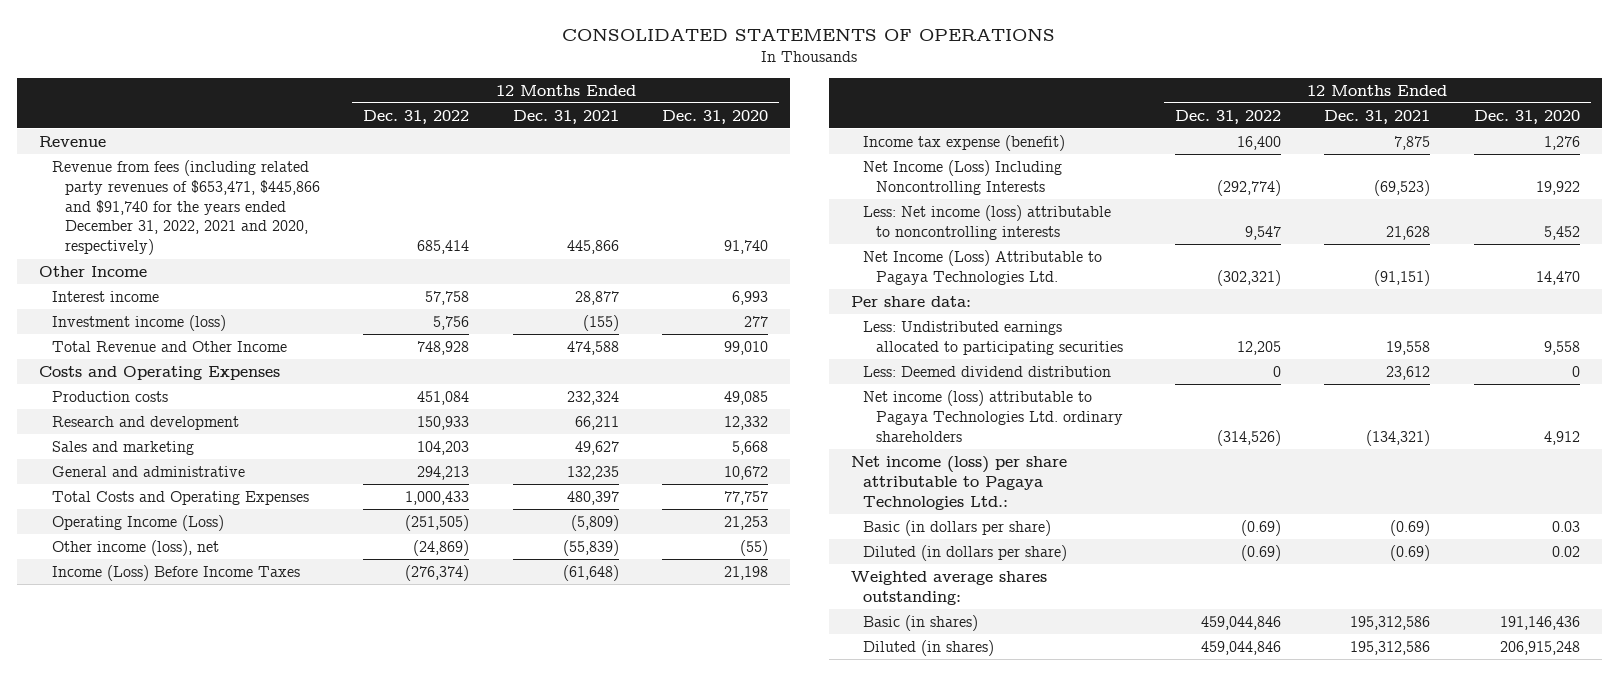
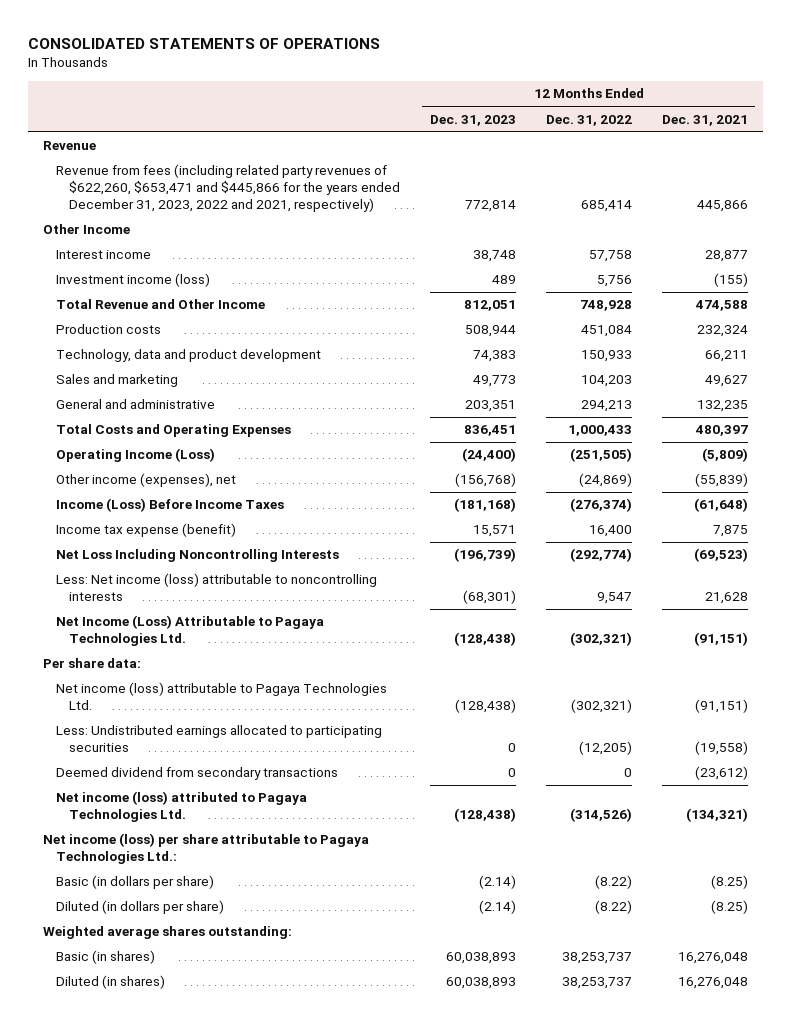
[662,109,769,124] Dec. 31, 2020 -> none
none -> [429,114,516,126] Dec. 31, 2023
[51,159,320,256] Revenue from fees (including related party revenues of $653,471, $445,866 and $91,740 for the years ended December 31, 2022, 2021 and 2020, respectively) -> [55,164,400,212] Revenue from fees (including related party revenues of $622,260, $653,471 and $445,866 for the years ended December 31, 2023, 2022 and 2021, respectively)
[39,365,281,380] Costs and Operating Expenses -> none
[51,415,239,430] Research and development -> [55,349,321,363] Technology, data and product development
[51,539,219,556] Other income (loss), net -> [55,473,236,488] Other income (expenses), net
[863,159,1063,195] Net Income (Loss) Including Noncontrolling Interests -> [55,549,339,563] Net Loss Including Noncontrolling Interests
none -> [55,682,387,711] Net income (loss) attributable to Pagaya Technologies Ltd.
[1236,340,1281,355] 12,205 -> [578,741,632,756] (12,205)
[1386,340,1431,355] 19,558 -> [694,741,748,756] (19,558)
[863,365,1112,377] Less: Deemed dividend distribution -> [55,767,338,781] Deemed dividend from secondary transactions
[1386,365,1431,380] 23,612 -> [694,766,748,781] (23,612)
[863,389,1123,442] Net income (loss) attributable to Pagaya Technologies Ltd. ordinary shareholders -> [55,791,307,823] Net income (loss) attributed to Pagaya Technologies Ltd.
[1240,519,1281,536] (0.69) -> [594,875,632,890] (8.22)
[1390,519,1431,536] (0.69) -> [710,875,748,890] (8.25)
[1240,544,1281,561] (0.69) -> [594,900,632,915] (8.22)
[1390,544,1431,561] (0.69) -> [710,900,748,915] (8.25)
[1200,615,1281,630] 459,044,846 -> [561,952,632,965] 38,253,737
[1350,615,1431,630] 195,312,586 -> [677,952,748,965] 16,276,048
[1200,640,1281,655] 459,044,846 -> [561,977,632,990] 38,253,737
[1350,640,1431,655] 195,312,586 -> [677,977,748,990] 16,276,048

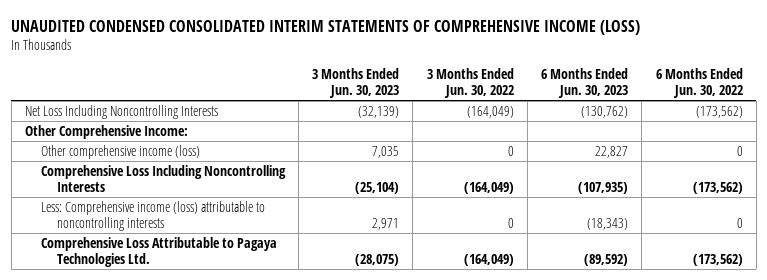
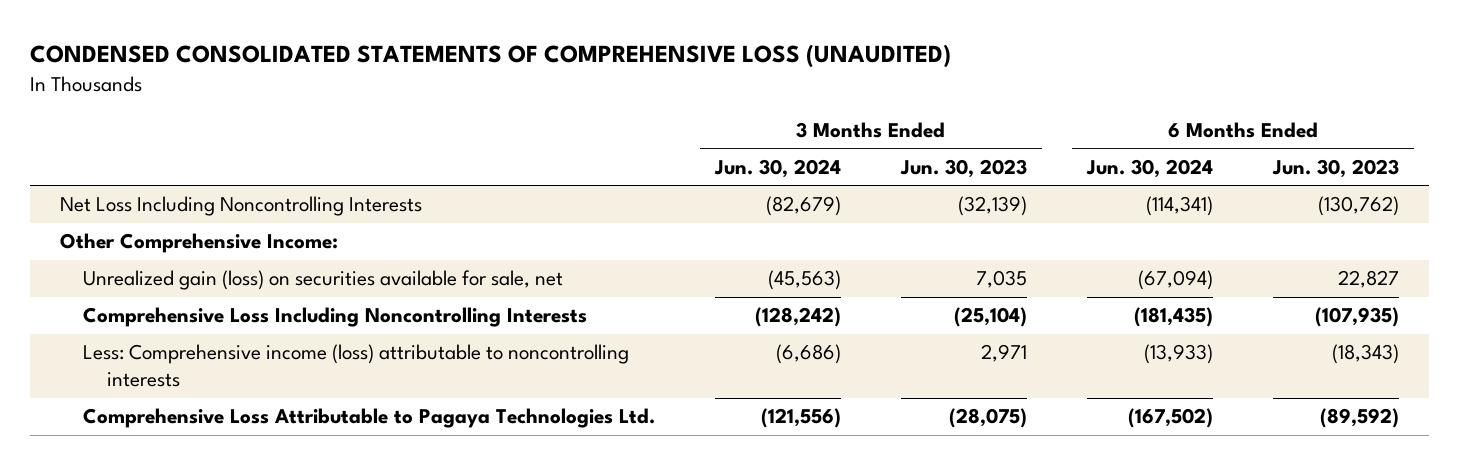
[11,20,641,36] UNAUDITED CONDENSED CONSOLIDATED INTERIM STATEMENTS OF COMPREHENSIVE INCOME (LOSS) -> [29,44,951,69] CONDENSED CONSOLIDATED STATEMENTS OF COMPREHENSIVE LOSS (UNAUDITED)
[426,67,514,98] 3 Months Ended Jun. 30, 2022 -> none
[655,67,743,98] 6 Months Ended Jun. 30, 2022 -> none
none -> [714,158,842,178] Jun. 30, 2024
none -> [1086,158,1214,178] Jun. 30, 2024
[40,144,200,159] Other comprehensive income (loss) -> [83,270,564,291] Unrealized gain (loss) on securities available for sale, net

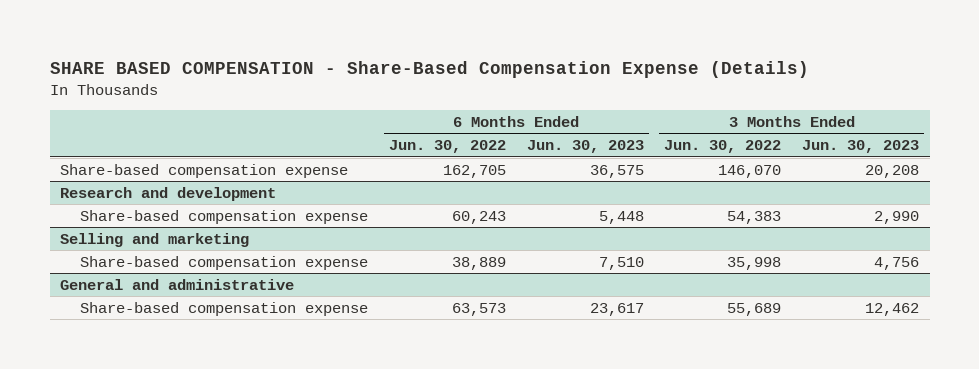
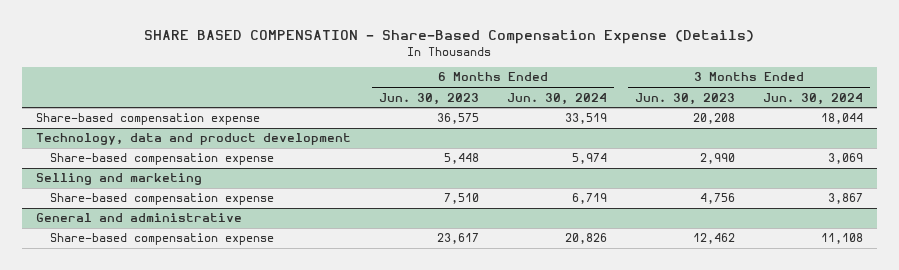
[388,140,506,154] Jun. 30, 2022 -> none
[664,140,782,154] Jun. 30, 2022 -> none
none -> [506,92,607,105] Jun. 30, 2024
none -> [762,92,863,105] Jun. 30, 2024
[60,186,277,201] Research and development -> [36,133,352,146] Technology, data and product development

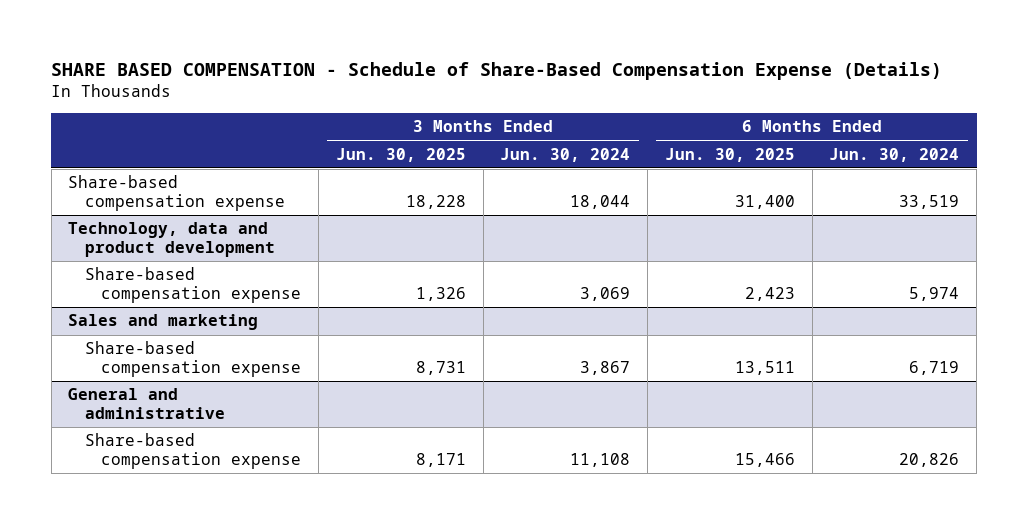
[144,30,755,45] SHARE BASED COMPENSATION - Share-Based Compensation Expense (Details) -> [51,61,943,80] SHARE BASED COMPENSATION - Schedule of Share-Based Compensation Expense (Details)
[379,92,480,105] Jun. 30, 2023 -> none
[634,92,735,105] Jun. 30, 2023 -> none
none -> [335,147,466,162] Jun. 30, 2025
none -> [664,147,795,162] Jun. 30, 2025
[36,173,203,186] Selling and marketing -> [68,314,259,331] Sales and marketing

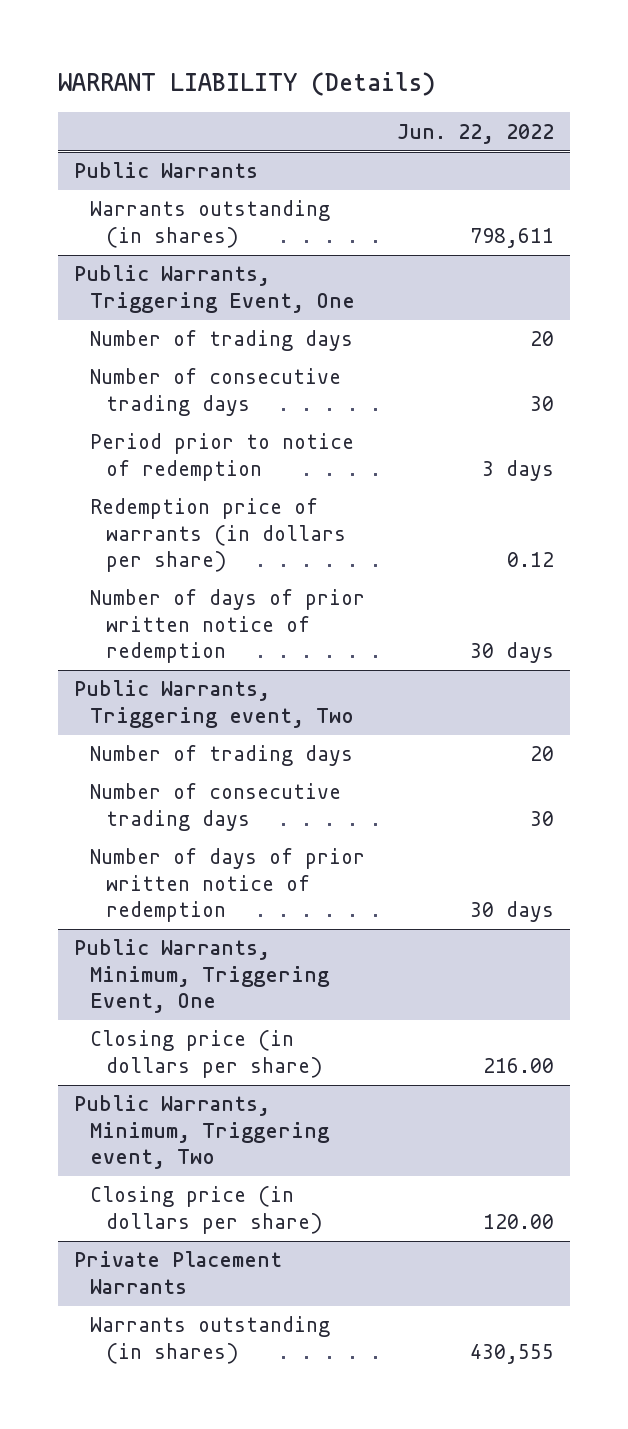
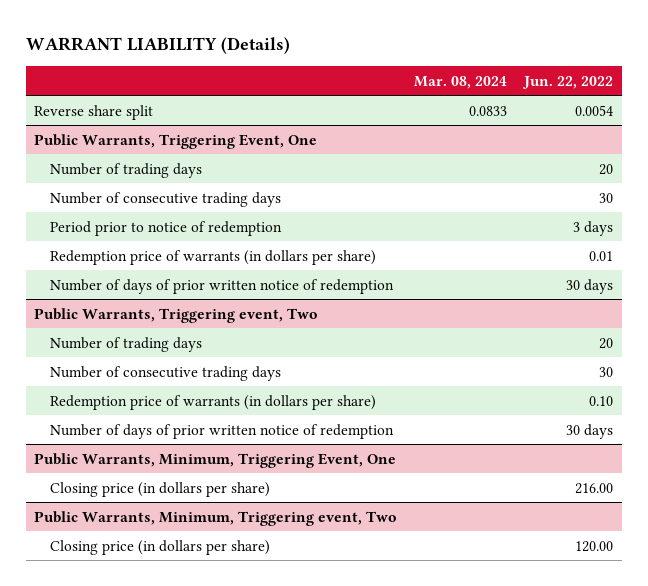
none -> [414,75,508,89] Mar. 08, 2024
[74,162,259,179] Public Warrants -> none
[90,200,331,248] Warrants outstanding (in shares) -> none
none -> [34,104,154,120] Reverse share split
[506,551,554,567] 0.12 -> [589,250,614,261] 0.01
none -> [49,394,376,410] Redemption price of warrants (in dollars per share)
[74,1251,283,1294] Private Placement Warrants -> none
[90,1316,331,1364] Warrants outstanding (in shares) -> none

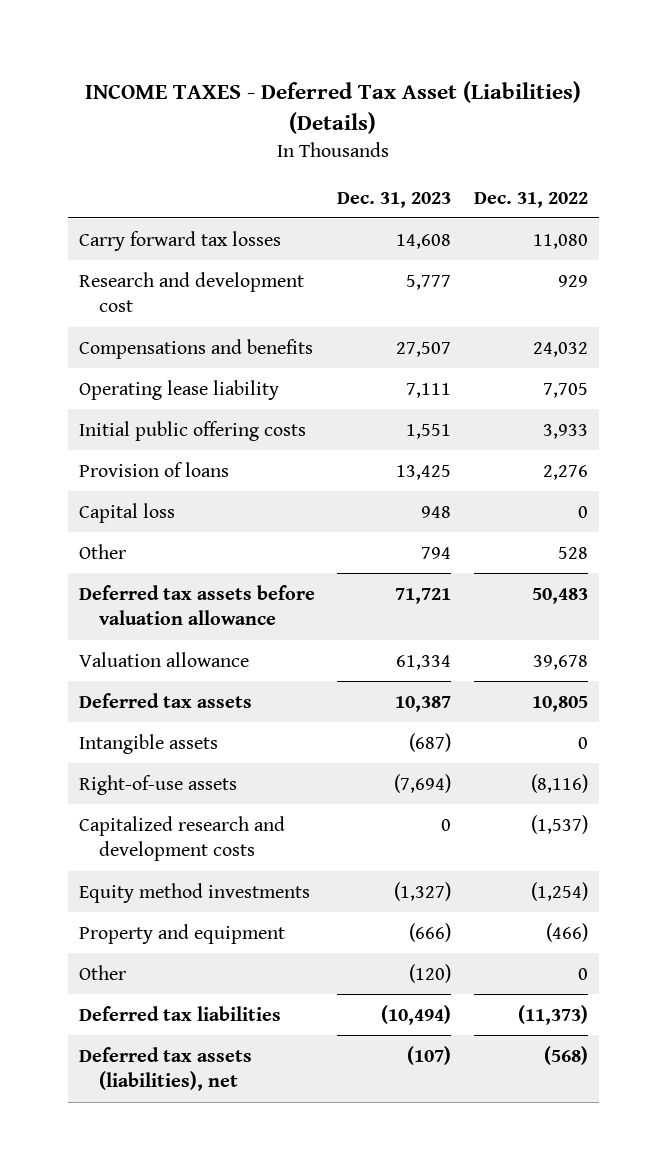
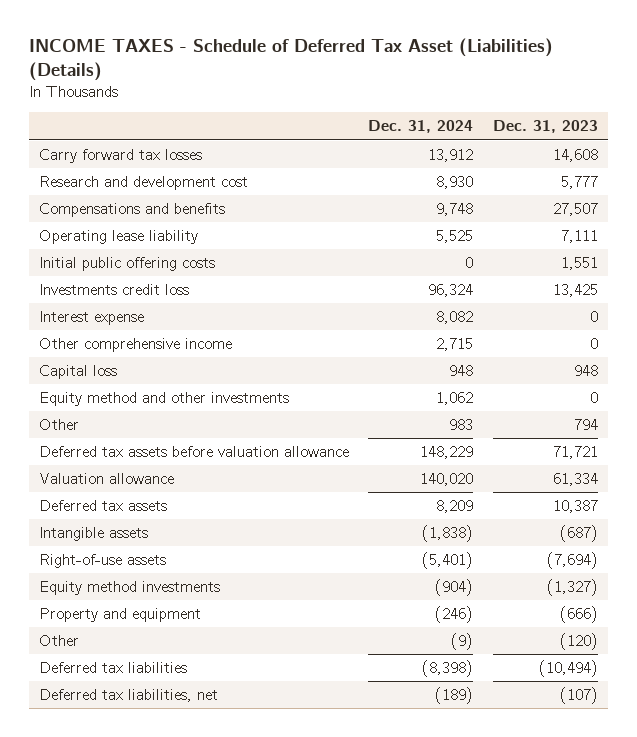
[85,80,582,134] INCOME TAXES - Deferred Tax Asset (Liabilities) (Details) -> [28,38,553,82] INCOME TAXES - Schedule of Deferred Tax Asset (Liabilities) (Details)
[473,191,588,208] Dec. 31, 2022 -> none
none -> [368,120,474,134] Dec. 31, 2024
[78,461,229,477] Provision of loans -> [38,283,189,295] Investments credit loss
none -> [38,310,144,325] Interest expense
none -> [38,337,232,352] Other comprehensive income
none -> [38,391,289,406] Equity method and other investments
[78,815,285,862] Capitalized research and development costs -> none
[78,1046,252,1092] Deferred tax assets (liabilities), net -> [38,688,218,702] Deferred tax liabilities, net

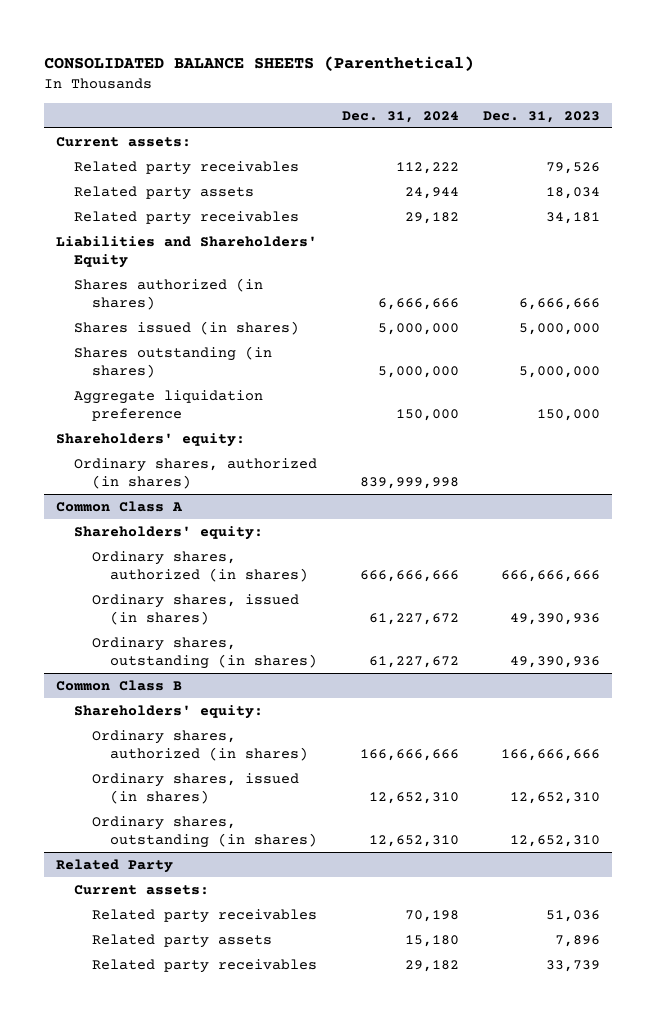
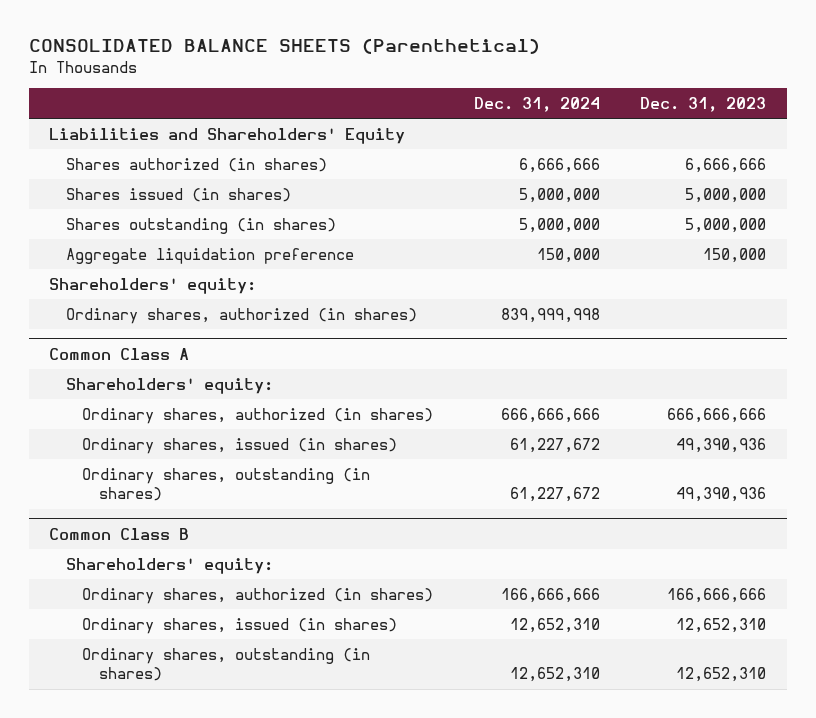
[56,136,192,147] Current assets: -> none
[74,160,300,175] Related party receivables -> none
[74,185,255,200] Related party assets -> none
[74,210,300,225] Related party receivables -> none
[56,858,174,873] Related Party -> none
[74,884,210,895] Current assets: -> none
[92,908,318,923] Related party receivables -> none
[92,933,273,948] Related party assets -> none
[92,958,318,973] Related party receivables -> none

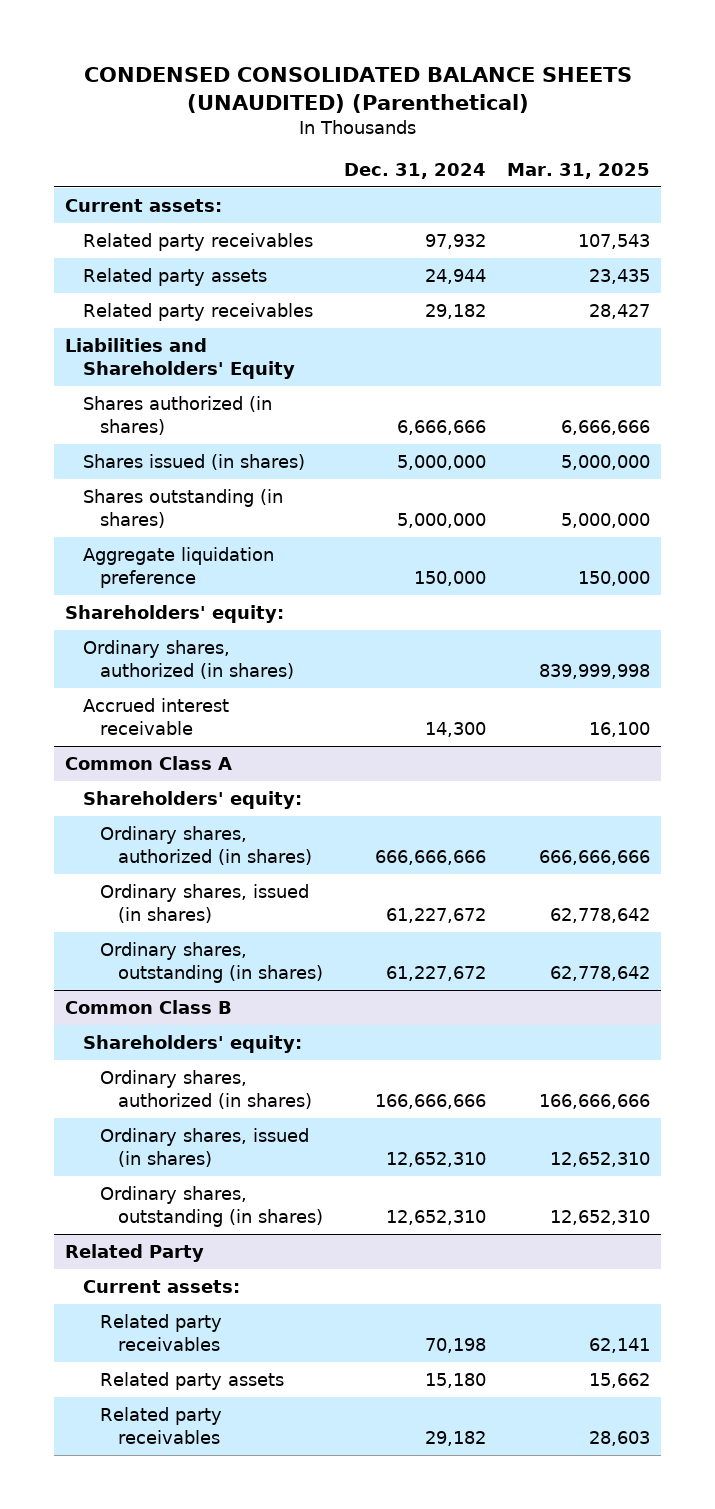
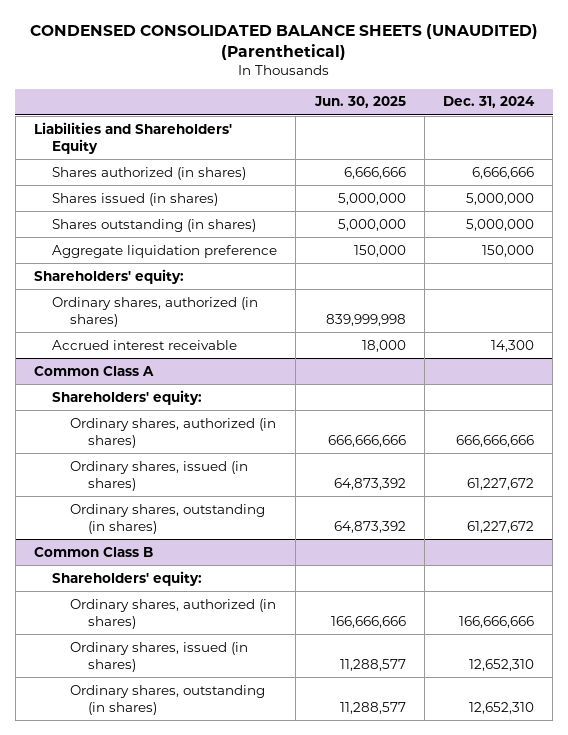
[507,162,651,179] Mar. 31, 2025 -> none
none -> [313,96,406,109] Jun. 30, 2025
[64,198,222,212] Current assets: -> none
[82,232,313,251] Related party receivables -> none
[82,267,267,286] Related party assets -> none
[82,302,313,321] Related party receivables -> none
[64,1243,204,1262] Related Party -> none
[82,1279,240,1293] Current assets: -> none
[100,1313,223,1352] Related party receivables -> none
[100,1371,285,1390] Related party assets -> none
[100,1406,223,1445] Related party receivables -> none

